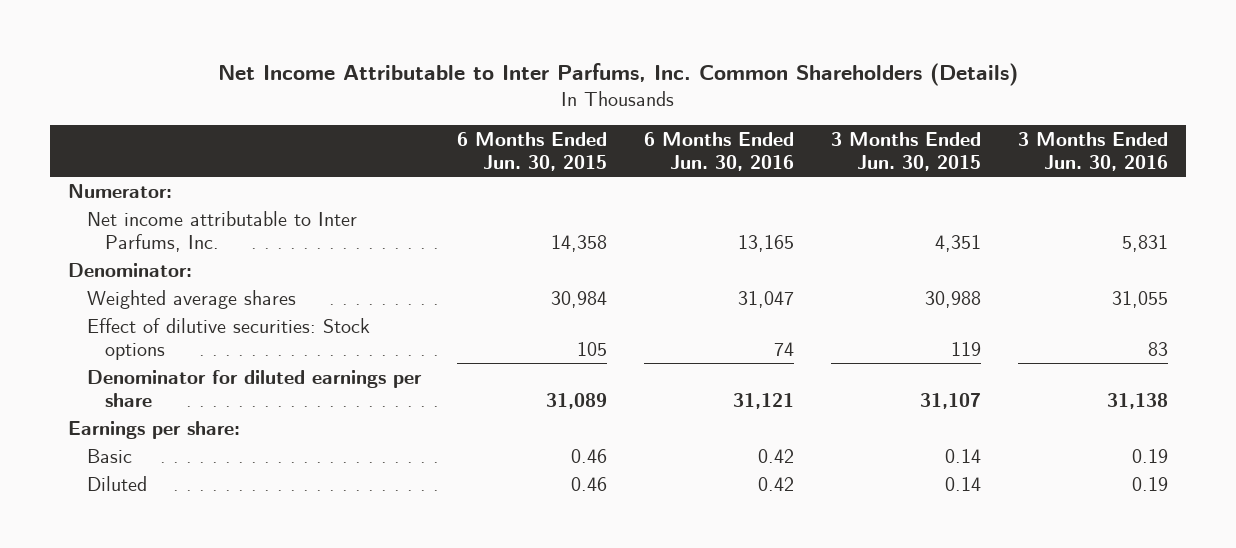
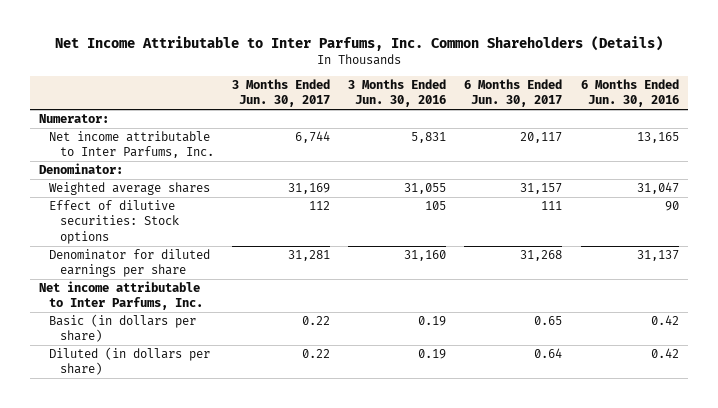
[457,131,608,172] 6 Months Ended Jun. 30, 2015 -> none
[831,131,982,172] 3 Months Ended Jun. 30, 2015 -> none
none -> [232,79,331,108] 3 Months Ended Jun. 30, 2017
none -> [464,79,563,108] 6 Months Ended Jun. 30, 2017
[68,420,241,439] Earnings per share: -> none
[774,342,795,357] 74 -> [664,201,679,212] 90
[1147,342,1168,357] 83 -> [425,201,447,211] 105
[733,393,795,410] 31,121 -> [636,250,679,262] 31,137
[1106,393,1168,410] 31,138 -> [404,250,447,262] 31,160
none -> [39,281,204,311] Net income attributable to Inter Parfums, Inc.
[86,448,132,463] Basic -> [49,314,197,343] Basic (in dollars per share)
[86,475,147,491] Diluted -> [49,347,211,376] Diluted (in dollars per share)

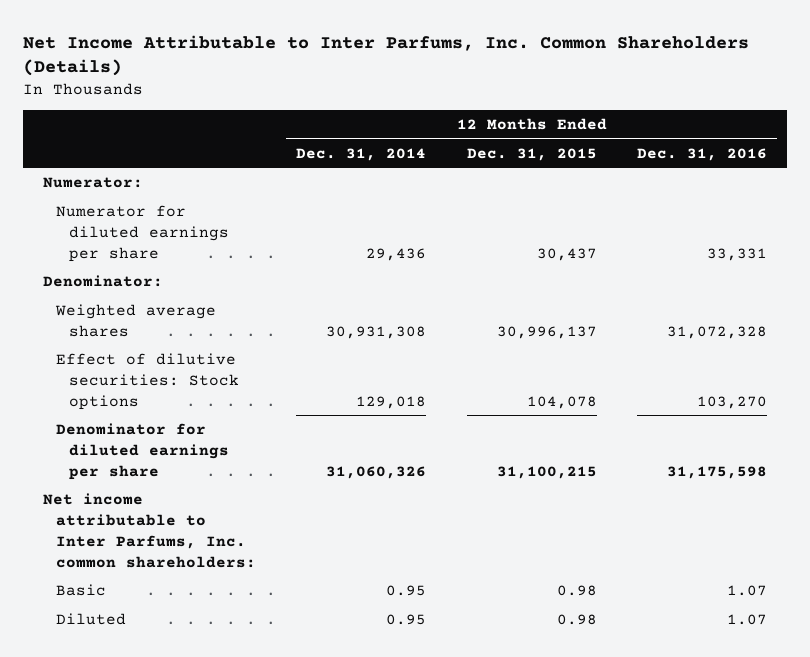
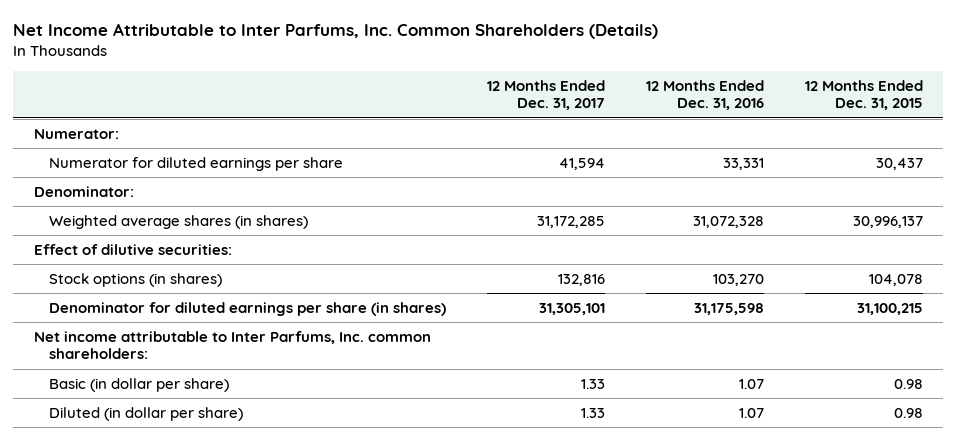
[296,147,427,161] Dec. 31, 2014 -> none
none -> [487,79,606,111] 12 Months Ended Dec. 31, 2017
[54,303,216,337] Weighted average shares -> [49,214,309,229] Weighted average shares (in shares)
none -> [33,243,232,255] Effect of dilutive securities:
[55,352,240,410] Effect of dilutive securities: Stock options -> [49,272,223,287] Stock options (in shares)
[55,422,230,480] Denominator for diluted earnings per share -> [49,301,447,316] Denominator for diluted earnings per share (in shares)
[55,583,106,596] Basic -> [49,377,230,392] Basic (in dollar per share)
[55,612,126,625] Diluted -> [49,406,244,421] Diluted (in dollar per share)

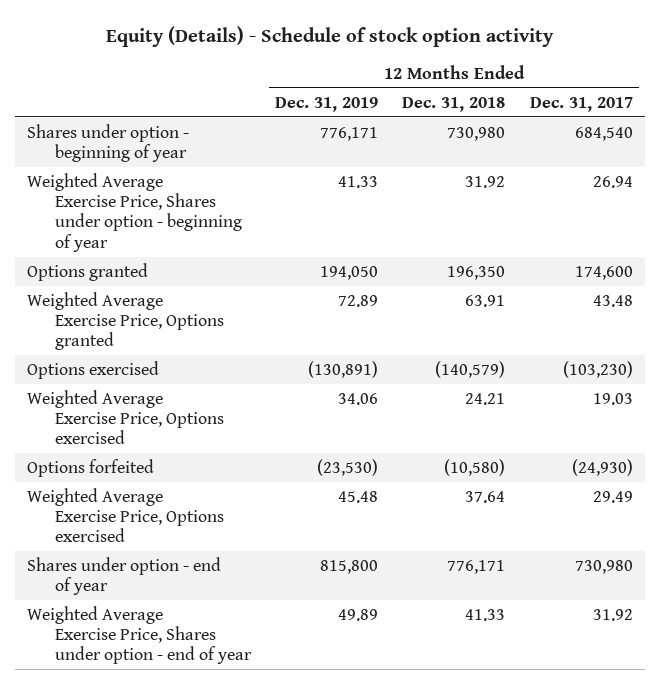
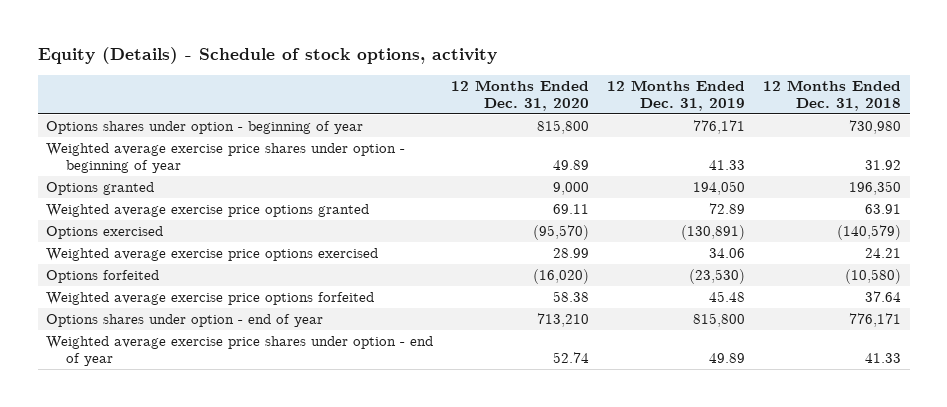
[105,25,554,47] Equity (Details) - Schedule of stock option activity -> [37,47,497,65] Equity (Details) - Schedule of stock options, activity
[529,96,633,112] Dec. 31, 2017 -> none
none -> [451,79,590,111] 12 Months Ended Dec. 31, 2020
[26,123,189,163] Shares under option - beginning of year -> [46,120,364,134] Options shares under option - beginning of year
[26,172,242,252] Weighted Average Exercise Price, Shares under option - beginning of year -> [46,142,406,173] Weighted average exercise price shares under option - beginning of year
[26,291,224,351] Weighted Average Exercise Price, Options granted -> [46,203,370,217] Weighted average exercise price options granted
[26,389,224,445] Weighted Average Exercise Price, Options exercised -> [46,247,379,261] Weighted average exercise price options exercised
[26,487,224,543] Weighted Average Exercise Price, Options exercised -> [46,291,375,305] Weighted average exercise price options forfeited
[26,556,221,596] Shares under option - end of year -> [46,313,324,327] Options shares under option - end of year
[26,605,252,665] Weighted Average Exercise Price, Shares under option - end of year -> [46,335,434,366] Weighted average exercise price shares under option - end of year

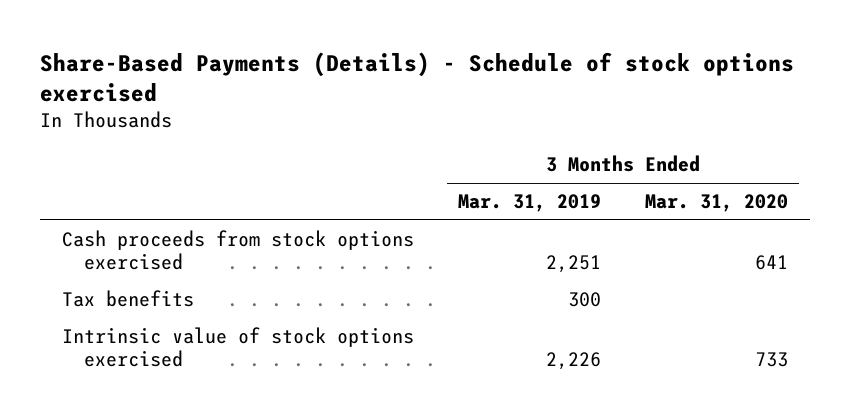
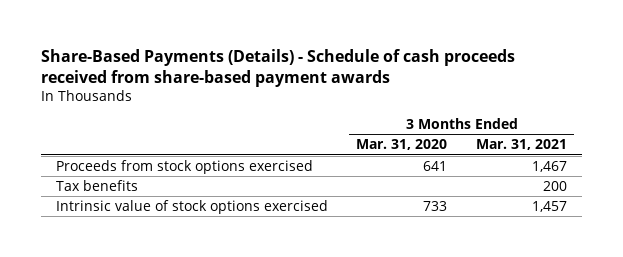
[40,51,795,102] Share-Based Payments (Details) - Schedule of stock options exercised -> [41,49,516,87] Share-Based Payments (Details) - Schedule of cash proceeds received from share-based payment awards
[458,194,602,213] Mar. 31, 2019 -> none
none -> [476,139,568,151] Mar. 31, 2021
[62,230,415,271] Cash proceeds from stock options exercised -> [55,159,313,174] Proceeds from stock options exercised

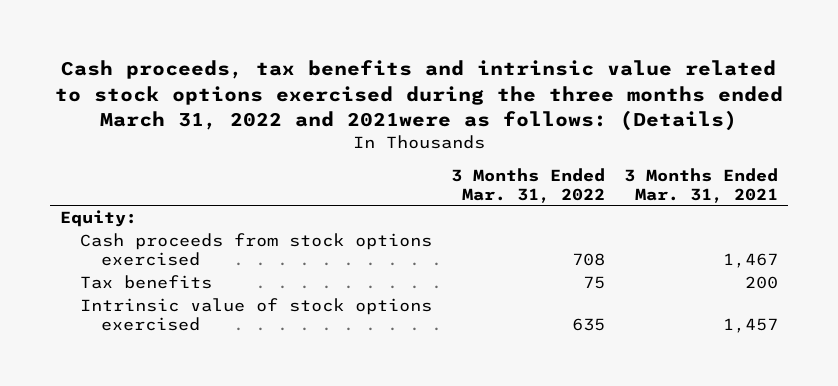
[41,49,516,87] Share-Based Payments (Details) - Schedule of cash proceeds received from share-based payment awards -> [54,60,783,131] Cash proceeds, tax benefits and intrinsic value related to stock options exercised during the three months ended March 31, 2022 and 2021were as follows: (Details)
[356,139,448,151] Mar. 31, 2020 -> none
none -> [451,168,606,203] 3 Months Ended Mar. 31, 2022
none -> [59,210,137,228] Equity:
[55,159,313,174] Proceeds from stock options exercised -> [80,233,433,266] Cash proceeds from stock options exercised

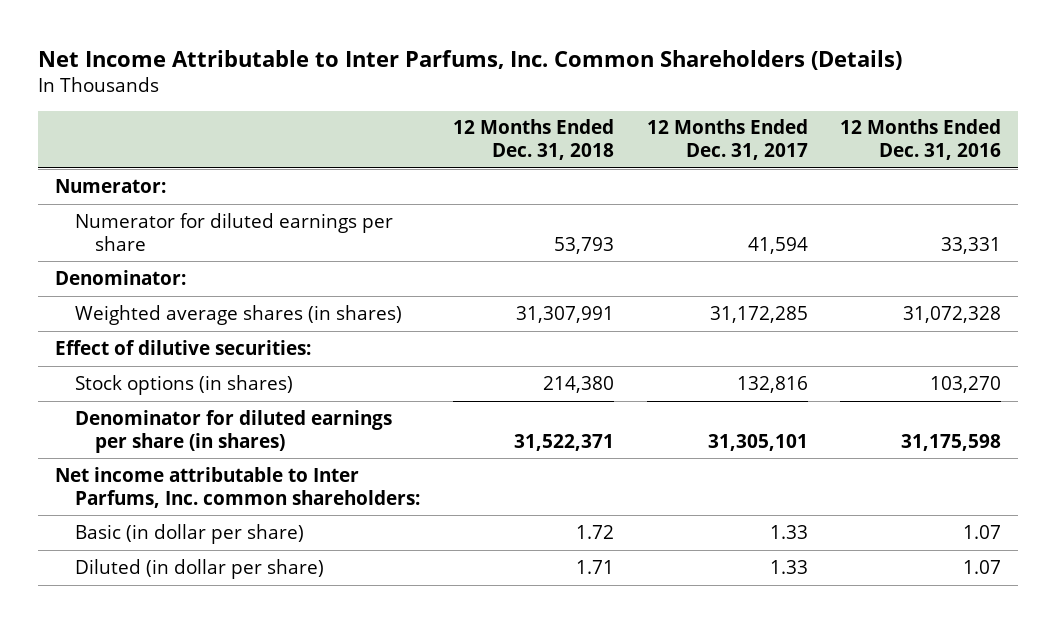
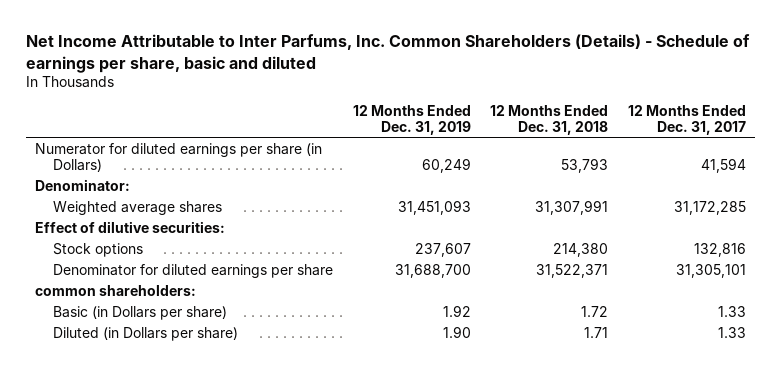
[38,49,903,70] Net Income Attributable to Inter Parfums, Inc. Common Shareholders (Details) -> [25,34,750,73] Net Income Attributable to Inter Parfums, Inc. Common Shareholders (Details) - Schedule of earnings per share, basic and diluted
[840,119,1002,161] 12 Months Ended Dec. 31, 2016 -> none
none -> [352,105,471,136] 12 Months Ended Dec. 31, 2019
[54,178,166,193] Numerator: -> none
[74,212,393,251] Numerator for diluted earnings per share -> [35,143,323,173] Numerator for diluted earnings per share (in Dollars)
[74,304,402,325] Weighted average shares (in shares) -> [52,201,222,216] Weighted average shares
[54,466,420,508] Net income attributable to Inter Parfums, Inc. common shareholders: -> none
[74,374,293,395] Stock options (in shares) -> [52,243,143,258] Stock options
[74,409,392,453] Denominator for diluted earnings per share (in shares) -> [52,264,333,279] Denominator for diluted earnings per share
none -> [35,285,197,297] common shareholders:
[74,523,304,544] Basic (in dollar per share) -> [52,306,227,321] Basic (in Dollars per share)
[74,558,324,579] Diluted (in dollar per share) -> [52,327,238,342] Diluted (in Dollars per share)

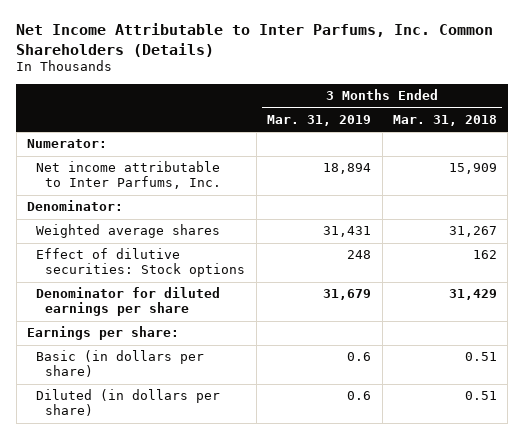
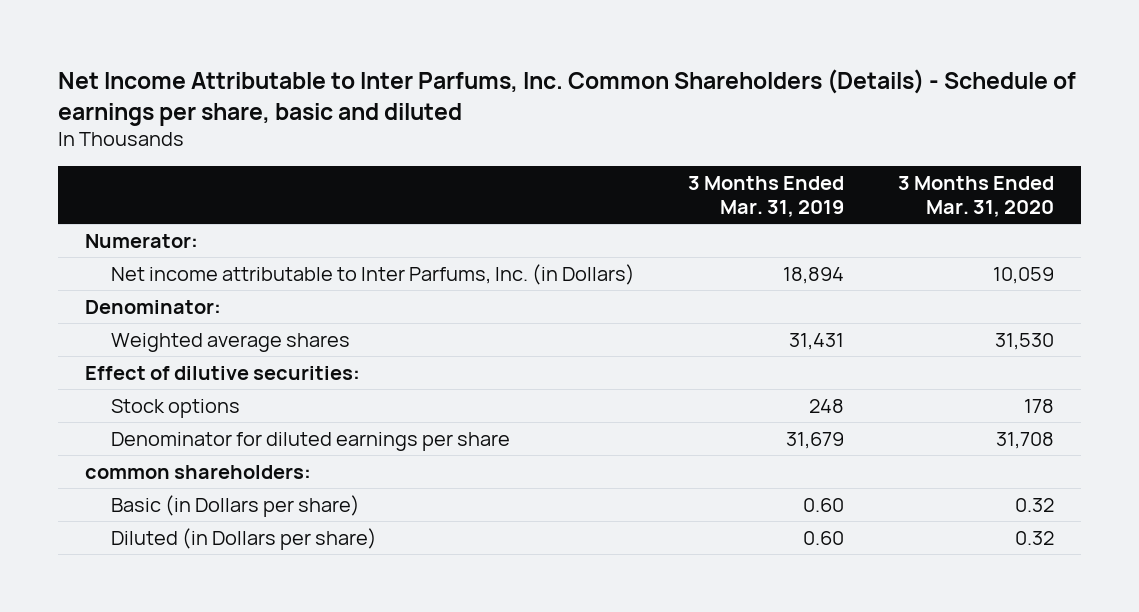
[16,23,494,57] Net Income Attributable to Inter Parfums, Inc. Common Shareholders (Details) -> [58,68,1077,126] Net Income Attributable to Inter Parfums, Inc. Common Shareholders (Details) - Schedule of earnings per share, basic and diluted
[392,115,497,127] Mar. 31, 2018 -> none
none -> [898,176,1055,218] 3 Months Ended Mar. 31, 2020
[36,161,222,190] Net income attributable to Inter Parfums, Inc. -> [110,263,635,285] Net income attributable to Inter Parfums, Inc. (in Dollars)
none -> [84,365,360,380] Effect of dilutive securities:
[36,248,246,278] Effect of dilutive securities: Stock options -> [110,398,240,418] Stock options
[27,326,180,341] Earnings per share: -> none
none -> [84,464,311,479] common shareholders:
[36,350,205,378] Basic (in dollars per share) -> [110,494,360,517] Basic (in Dollars per share)
[347,352,372,362] 0.6 -> [803,497,845,512] 0.60
[36,389,221,417] Diluted (in dollars per share) -> [110,527,377,550] Diluted (in Dollars per share)
[347,391,372,401] 0.6 -> [803,530,845,545] 0.60

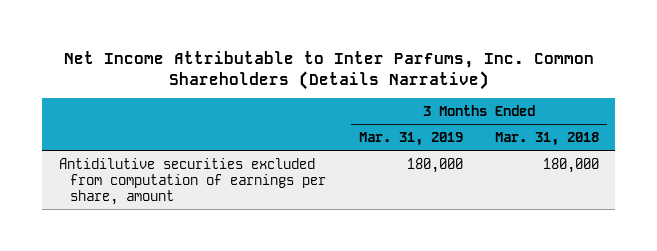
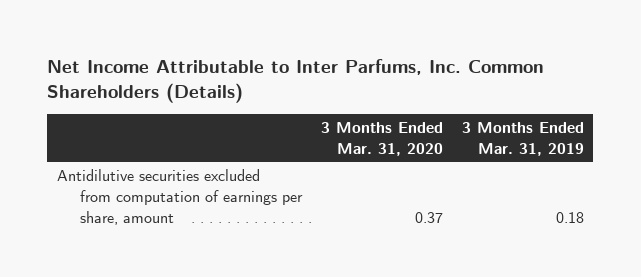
[63,50,594,90] Net Income Attributable to Inter Parfums, Inc. Common Shareholders (Details Narrative) -> [47,58,545,103] Net Income Attributable to Inter Parfums, Inc. Common Shareholders (Details)
[494,132,599,147] Mar. 31, 2018 -> none
none -> [321,122,444,156] 3 Months Ended Mar. 31, 2020
[406,157,463,173] 180,000 -> [556,211,585,223] 0.18

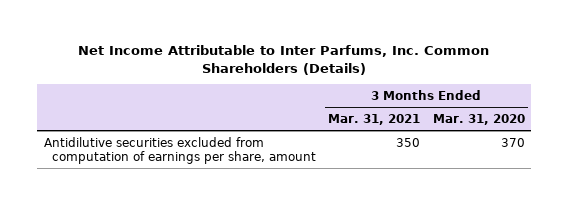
[462,122,585,156] 3 Months Ended Mar. 31, 2019 -> none
none -> [328,113,421,125] Mar. 31, 2021
[415,211,444,223] 0.37 -> [500,137,525,147] 370

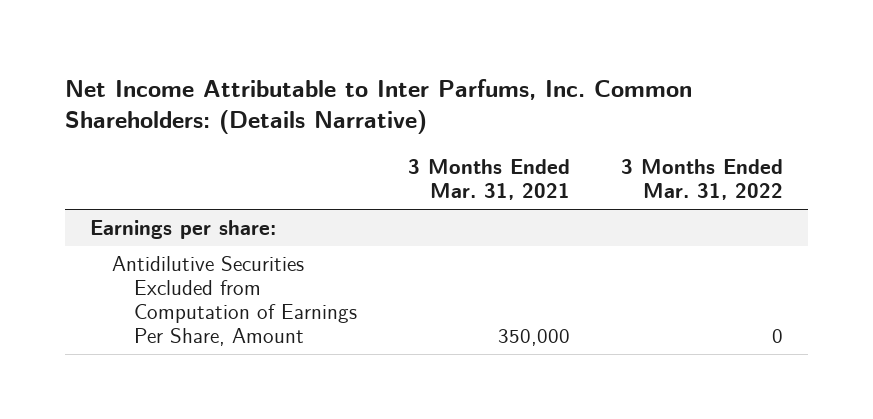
[78,45,490,75] Net Income Attributable to Inter Parfums, Inc. Common Shareholders (Details) -> [64,78,692,135] Net Income Attributable to Inter Parfums, Inc. Common Shareholders: (Details Narrative)
[432,113,525,125] Mar. 31, 2020 -> none
none -> [620,159,783,201] 3 Months Ended Mar. 31, 2022
none -> [90,220,277,240] Earnings per share:
[43,136,316,164] Antidilutive securities excluded from computation of earnings per share, amount -> [112,256,357,346] Antidilutive Securities Excluded from Computation of Earnings Per Share, Amount
[396,137,421,147] 350 -> [497,328,570,346] 350,000

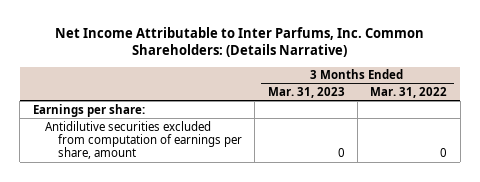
[407,159,570,201] 3 Months Ended Mar. 31, 2021 -> none
none -> [267,87,345,99] Mar. 31, 2023
[112,256,357,346] Antidilutive Securities Excluded from Computation of Earnings Per Share, Amount -> [45,120,242,160] Antidilutive securities excluded from computation of earnings per share, amount

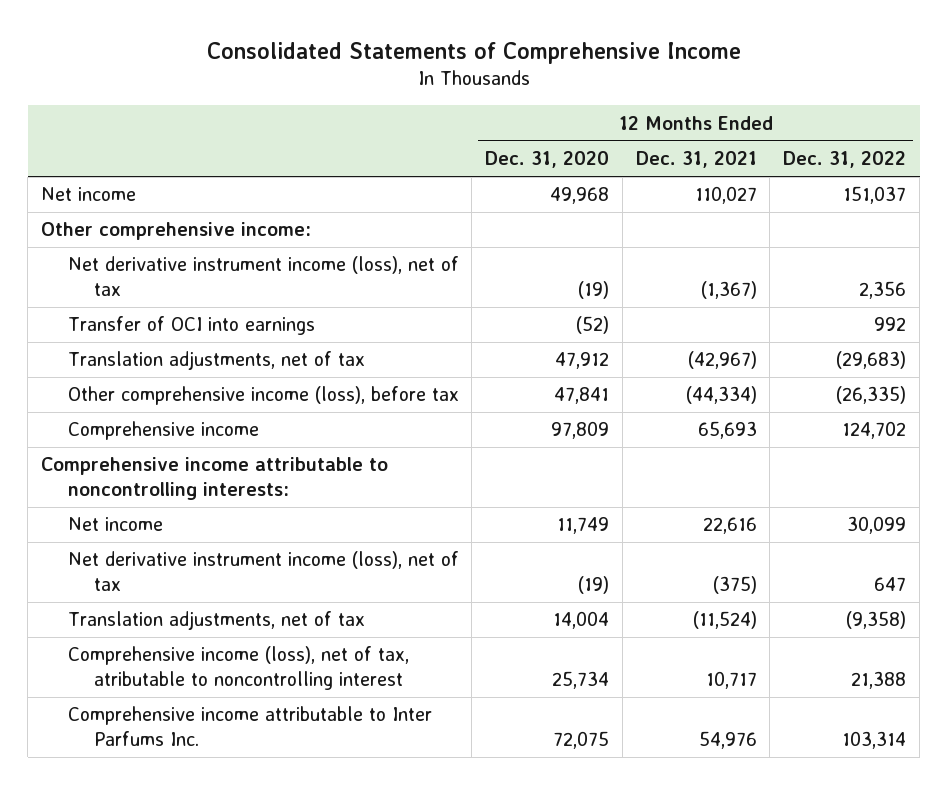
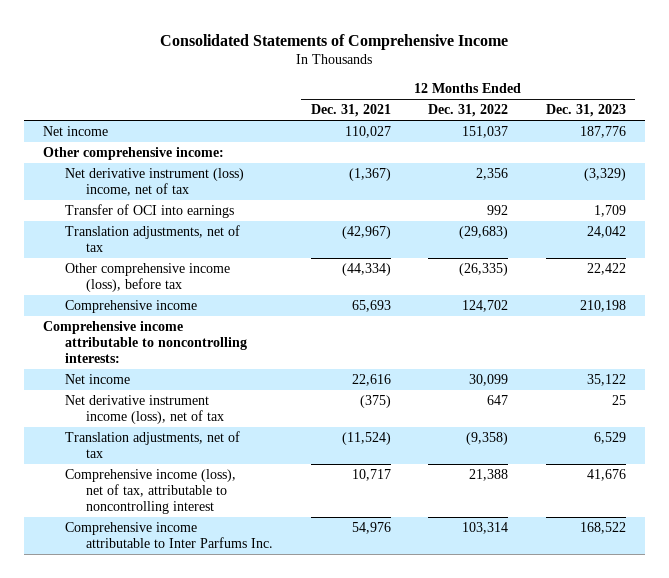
[485,151,610,169] Dec. 31, 2020 -> none
none -> [546,104,627,118] Dec. 31, 2023
[67,256,459,297] Net derivative instrument income (loss), net of tax -> [64,168,244,197] Net derivative instrument (loss) income, net of tax
[67,646,409,691] Comprehensive income (loss), net of tax, atributable to noncontrolling interest -> [64,469,236,515] Comprehensive income (loss), net of tax, attributable to noncontrolling interest

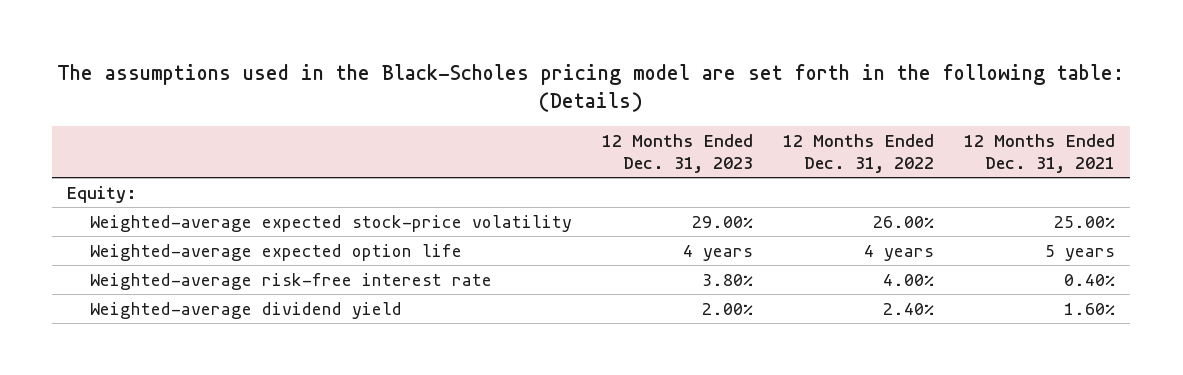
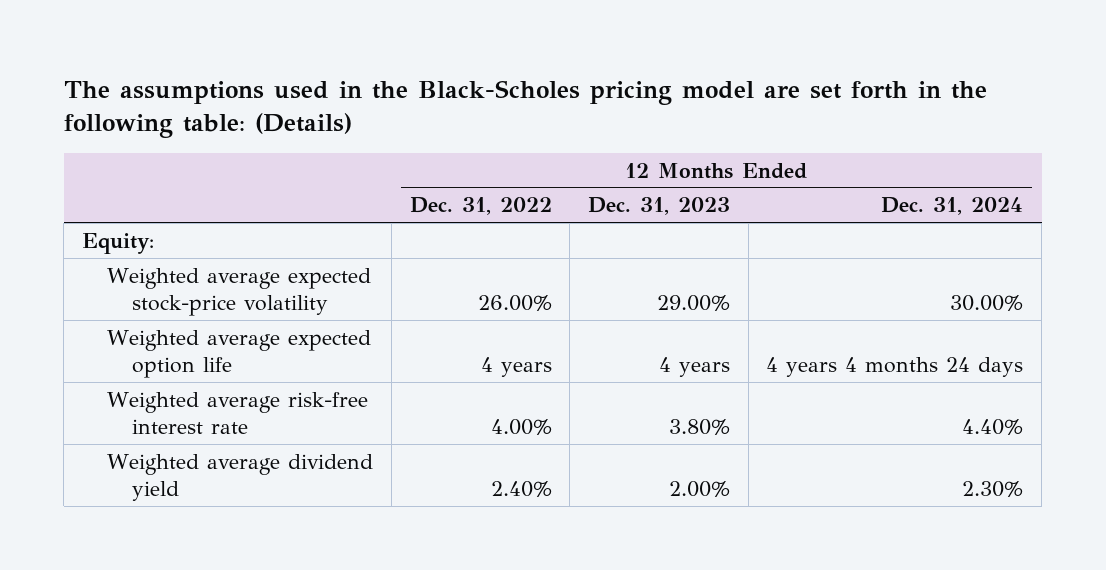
[964,133,1116,173] 12 Months Ended Dec. 31, 2021 -> none
none -> [881,197,1024,216] Dec. 31, 2024
[89,214,572,232] Weighted-average expected stock-price volatility -> [107,267,372,317] Weighted average expected stock-price volatility
[89,243,462,261] Weighted-average expected option life -> [107,329,372,379] Weighted average expected option life
[89,272,492,290] Weighted-average risk-free interest rate -> [107,391,369,435] Weighted average risk-free interest rate
[89,301,402,319] Weighted-average dividend yield -> [107,453,374,502] Weighted average dividend yield

